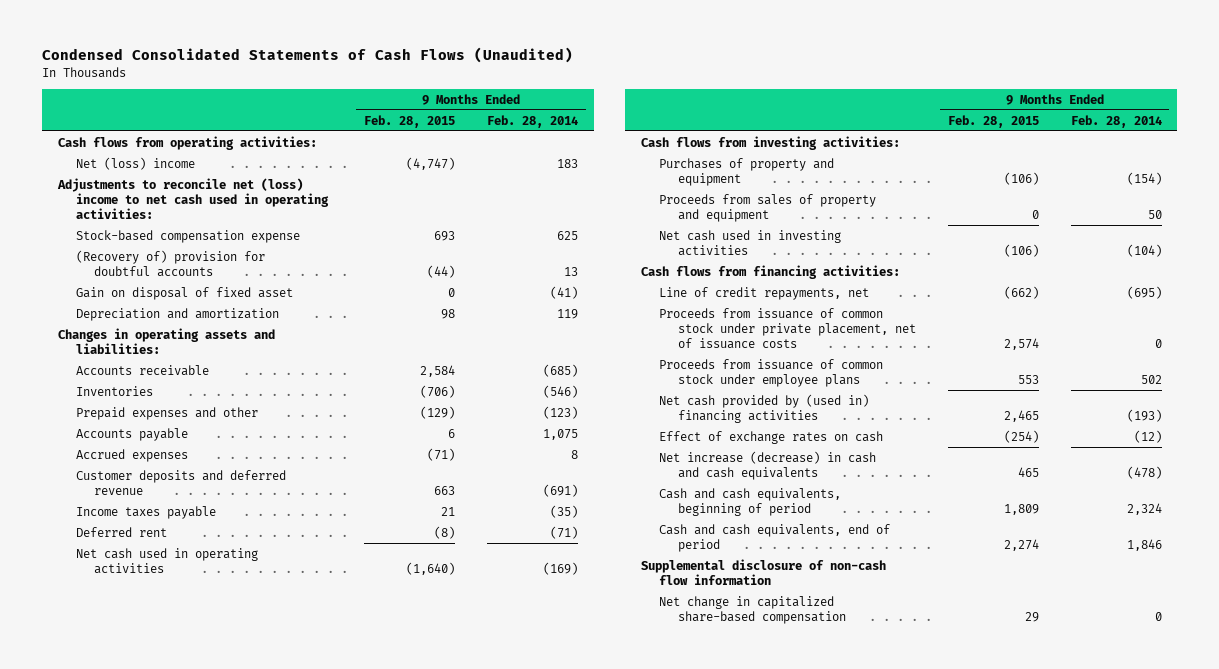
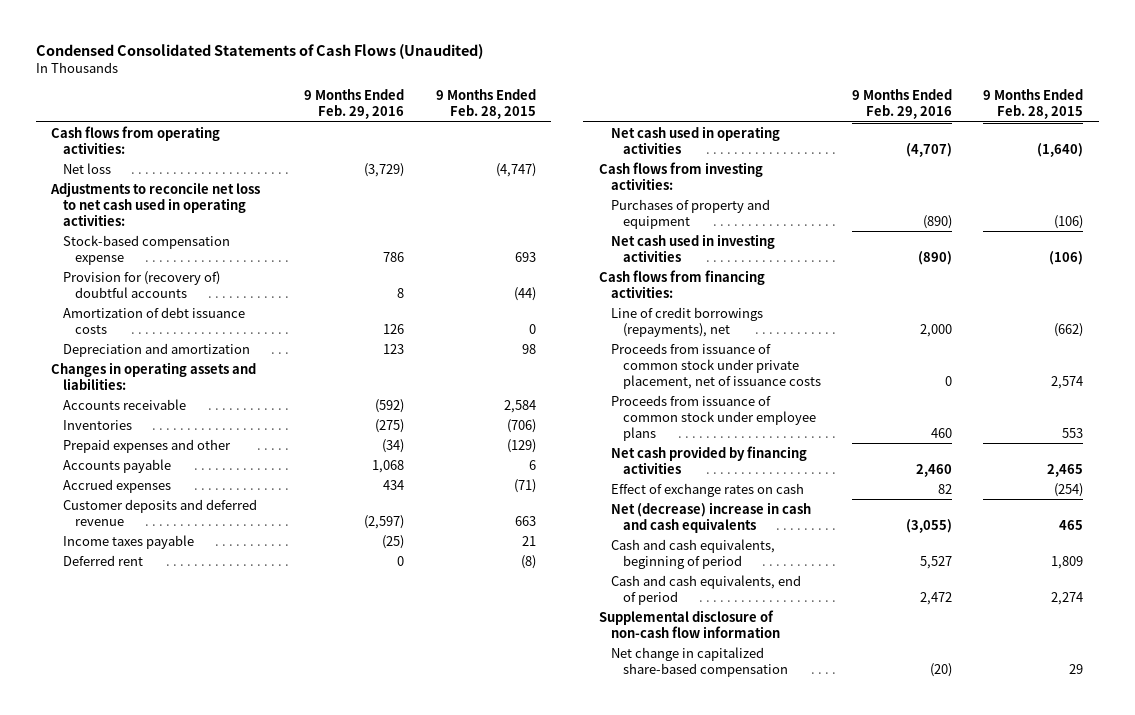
[487,114,579,128] Feb. 28, 2014 -> none
none -> [304,89,405,120] 9 Months Ended Feb. 29, 2016
[75,156,195,170] Net (loss) income -> [63,162,112,174] Net loss
[56,177,329,220] Adjustments to reconcile net (loss) income to net cash used in operating activities: -> [50,181,261,226] Adjustments to reconcile net loss to net cash used in operating activities:
[75,286,293,300] Gain on disposal of fixed asset -> none
[75,249,265,277] (Recovery of) provision for doubtful accounts -> [63,270,221,298] Provision for (recovery of) doubtful accounts
none -> [63,306,246,334] Amortization of debt issuance costs
[659,193,877,222] Proceeds from sales of property and equipment -> none
[659,286,870,300] Line of credit repayments, net -> [610,306,763,337] Line of credit borrowings (repayments), net
[659,393,870,423] Net cash provided by (used in) financing activities -> [610,445,807,474] Net cash provided by financing activities
[659,450,877,480] Net increase (decrease) in cash and cash equivalents -> [610,501,811,533] Net (decrease) increase in cash and cash equivalents

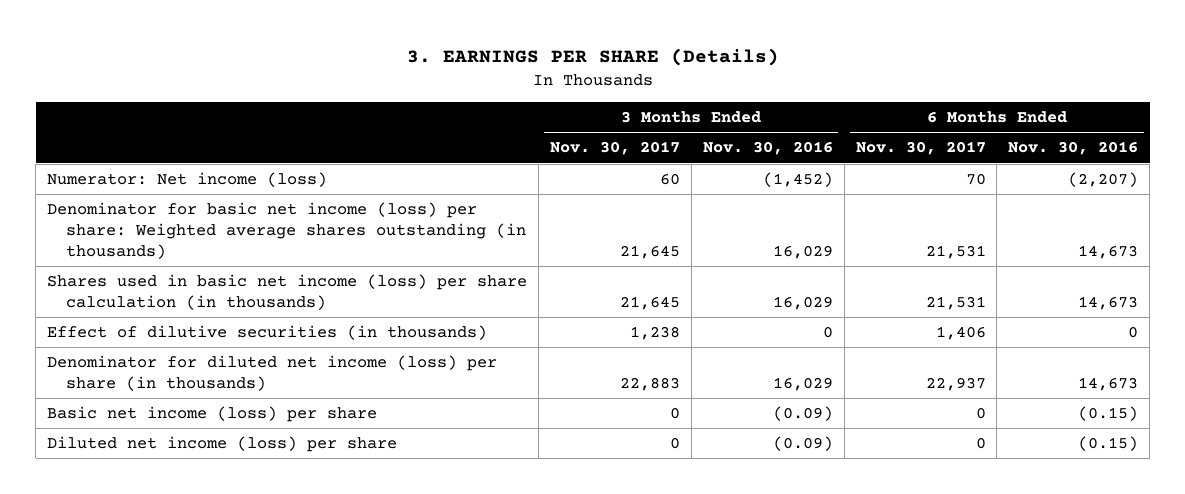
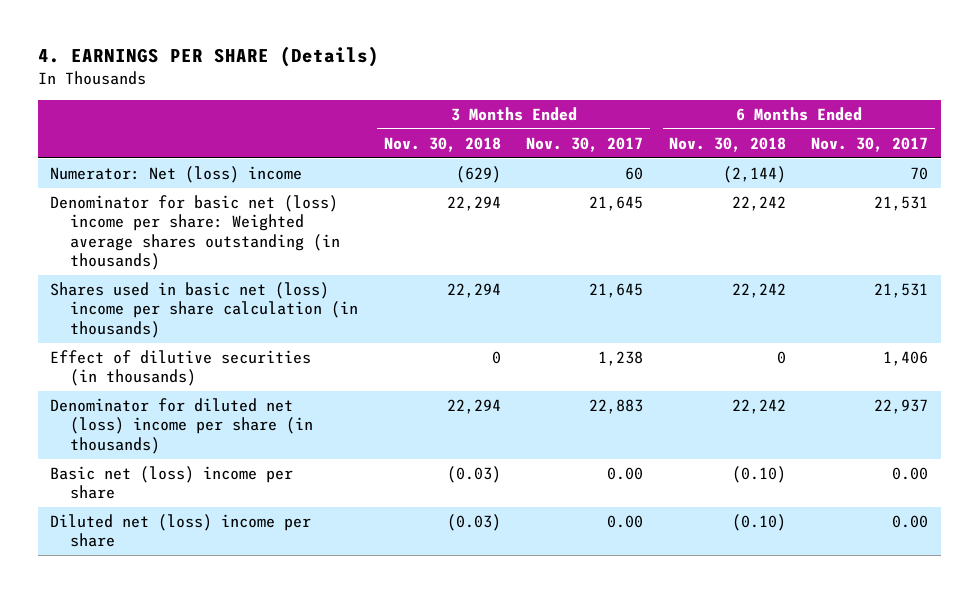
[406,47,779,66] 3. EARNINGS PER SHARE (Details) -> [37,46,379,68] 4. EARNINGS PER SHARE (Details)
[702,141,833,156] Nov. 30, 2016 -> none
[1008,141,1139,156] Nov. 30, 2016 -> none
none -> [383,137,501,153] Nov. 30, 2018
none -> [668,137,786,153] Nov. 30, 2018
[46,172,327,188] Numerator: Net income (loss) -> [50,166,303,184] Numerator: Net (loss) income
[46,202,527,260] Denominator for basic net income (loss) per share: Weighted average shares outstanding (in thousands) -> [50,195,341,271] Denominator for basic net (loss) income per share: Weighted average shares outstanding (in thousands)
[46,274,527,311] Shares used in basic net income (loss) per share calculation (in thousands) -> [50,282,359,338] Shares used in basic net (loss) income per share calculation (in thousands)
[46,355,497,392] Denominator for diluted net income (loss) per share (in thousands) -> [50,398,314,454] Denominator for diluted net (loss) income per share (in thousands)
[46,406,377,423] Basic net income (loss) per share -> [50,466,294,500] Basic net (loss) income per share
[669,407,680,420] 0 -> [607,467,644,481] 0.00
[975,407,986,420] 0 -> [892,467,929,481] 0.00
[46,436,397,453] Diluted net income (loss) per share -> [50,514,312,548] Diluted net (loss) income per share
[669,437,680,450] 0 -> [607,515,644,529] 0.00
[975,437,986,450] 0 -> [892,515,929,529] 0.00

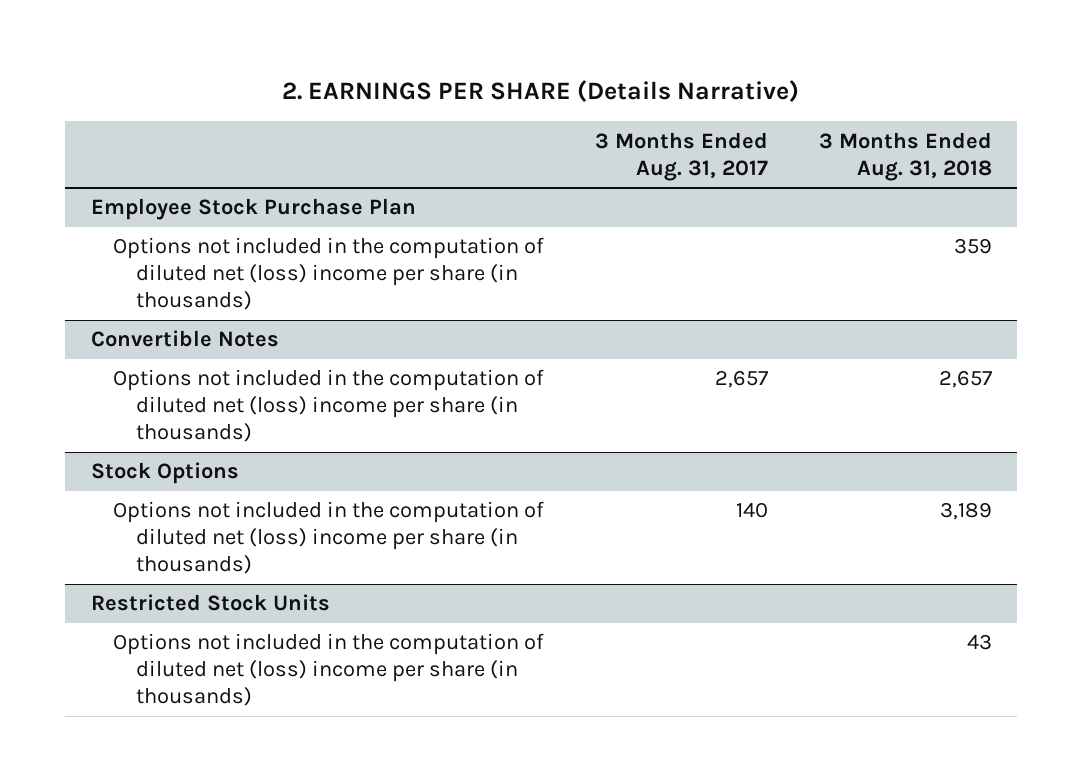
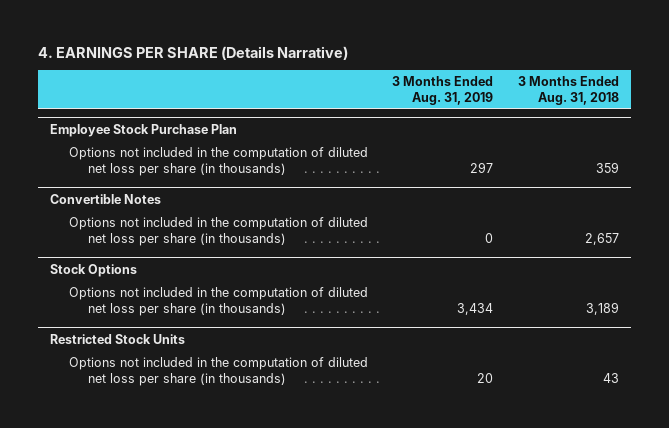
[282,80,800,103] 2. EARNINGS PER SHARE (Details Narrative) -> [38,45,349,60] 4. EARNINGS PER SHARE (Details Narrative)
[595,131,769,181] 3 Months Ended Aug. 31, 2017 -> none
none -> [392,76,494,106] 3 Months Ended Aug. 31, 2019
[113,237,545,311] Options not included in the computation of diluted net (loss) income per share (in thousands) -> [69,147,369,176] Options not included in the computation of diluted net loss per share (in thousands)
[113,369,545,443] Options not included in the computation of diluted net (loss) income per share (in thousands) -> [69,217,369,246] Options not included in the computation of diluted net loss per share (in thousands)
[113,501,545,575] Options not included in the computation of diluted net (loss) income per share (in thousands) -> [69,287,369,316] Options not included in the computation of diluted net loss per share (in thousands)
[113,633,545,707] Options not included in the computation of diluted net (loss) income per share (in thousands) -> [69,357,369,386] Options not included in the computation of diluted net loss per share (in thousands)

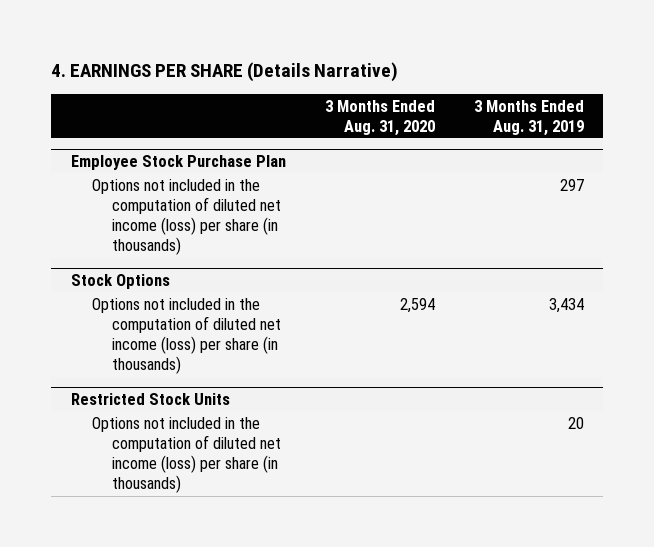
[517,76,619,106] 3 Months Ended Aug. 31, 2018 -> none
none -> [324,99,435,136] 3 Months Ended Aug. 31, 2020
[50,193,162,204] Convertible Notes -> none
[69,217,369,246] Options not included in the computation of diluted net loss per share (in thousands) -> none
[69,147,369,176] Options not included in the computation of diluted net loss per share (in thousands) -> [91,178,282,256] Options not included in the computation of diluted net income (loss) per share (in thousands)
[69,287,369,316] Options not included in the computation of diluted net loss per share (in thousands) -> [91,297,282,375] Options not included in the computation of diluted net income (loss) per share (in thousands)
[69,357,369,386] Options not included in the computation of diluted net loss per share (in thousands) -> [91,416,282,494] Options not included in the computation of diluted net income (loss) per share (in thousands)

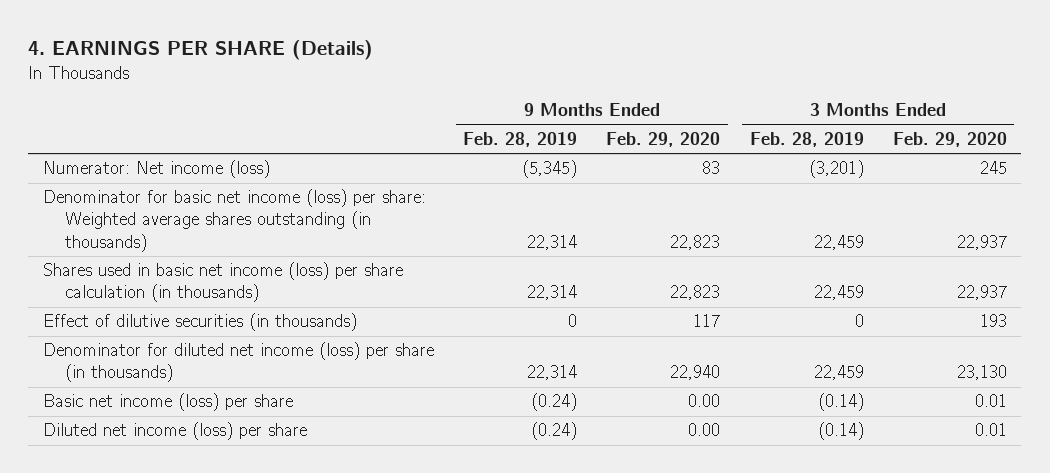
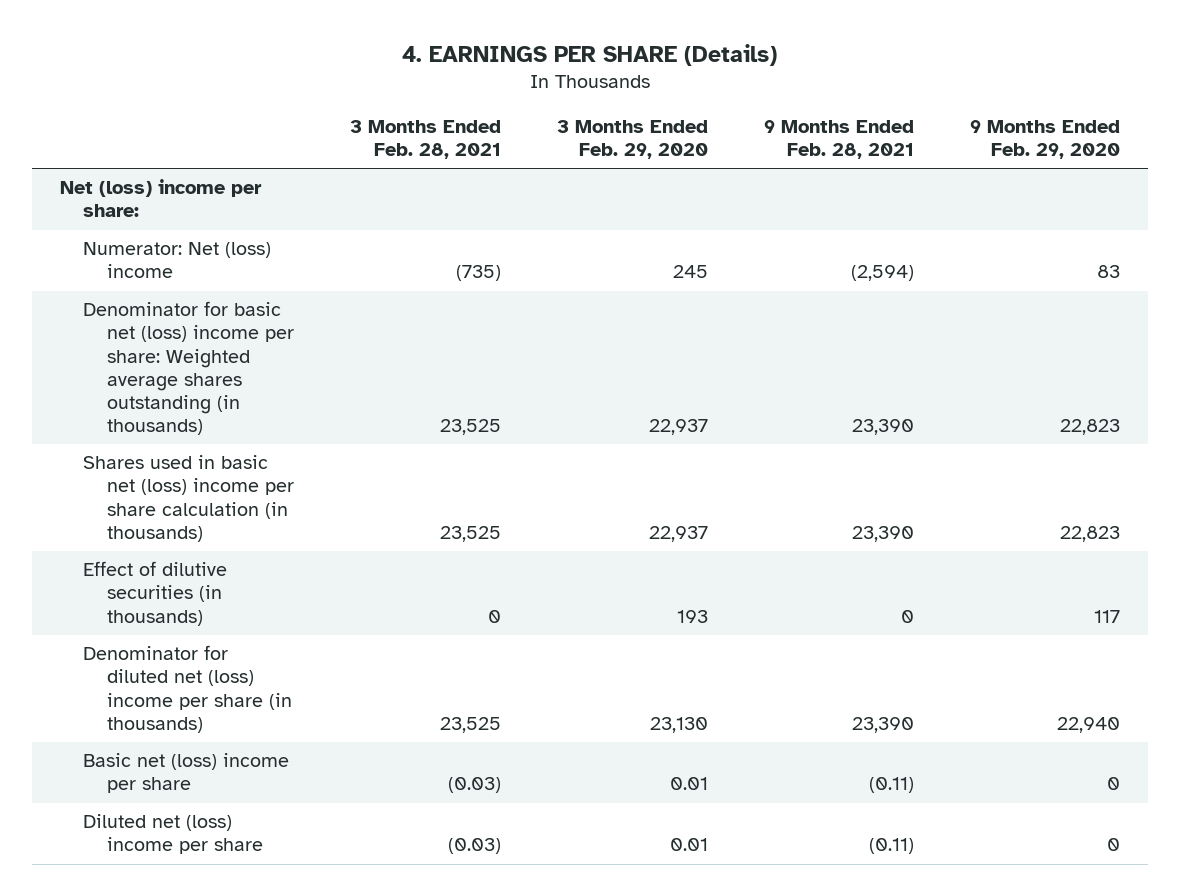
[463,131,578,147] Feb. 28, 2019 -> none
[749,131,864,147] Feb. 28, 2019 -> none
none -> [349,120,501,160] 3 Months Ended Feb. 28, 2021
none -> [764,120,915,160] 9 Months Ended Feb. 28, 2021
none -> [60,179,263,218] Net (loss) income per share:
[42,160,270,179] Numerator: Net income (loss) -> [83,242,272,279] Numerator: Net (loss) income
[42,189,426,252] Denominator for basic net income (loss) per share: Weighted average shares outstanding (in thousands) -> [83,301,294,436] Denominator for basic net (loss) income per share: Weighted average shares outstanding (in thousands)
[42,262,403,303] Shares used in basic net income (loss) per share calculation (in thousands) -> [83,455,294,542] Shares used in basic net (loss) income per share calculation (in thousands)
[42,342,434,383] Denominator for diluted net income (loss) per share (in thousands) -> [83,645,292,733] Denominator for diluted net (loss) income per share (in thousands)
[42,393,293,412] Basic net income (loss) per share -> [83,753,290,794] Basic net (loss) income per share
[688,394,721,408] 0.00 -> [1107,777,1121,791] 0
[42,422,307,441] Diluted net income (loss) per share -> [83,814,263,855] Diluted net (loss) income per share
[688,423,721,437] 0.00 -> [1107,838,1121,852] 0

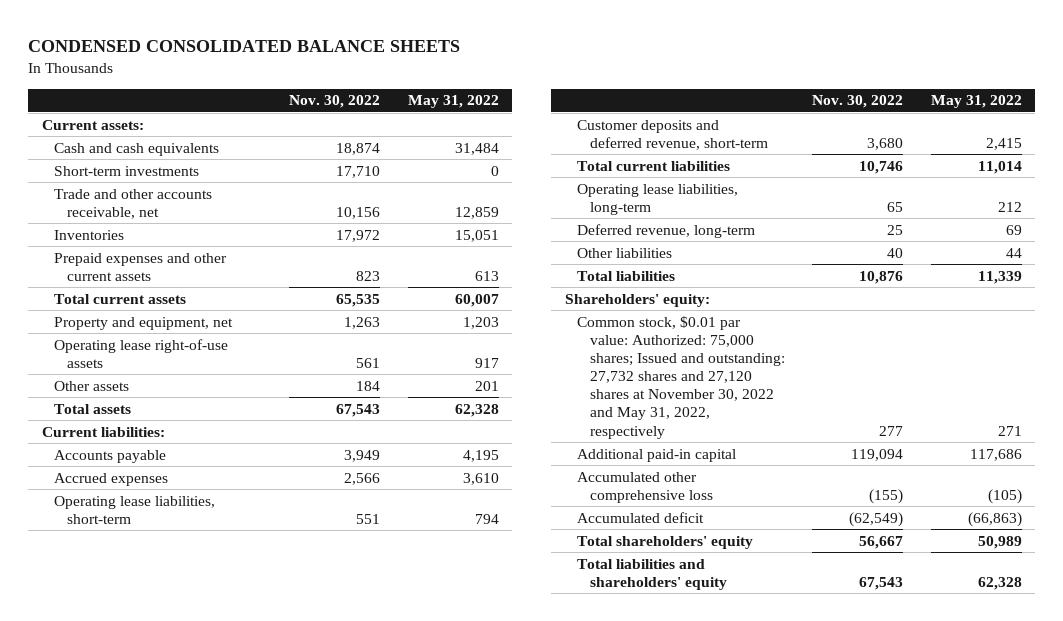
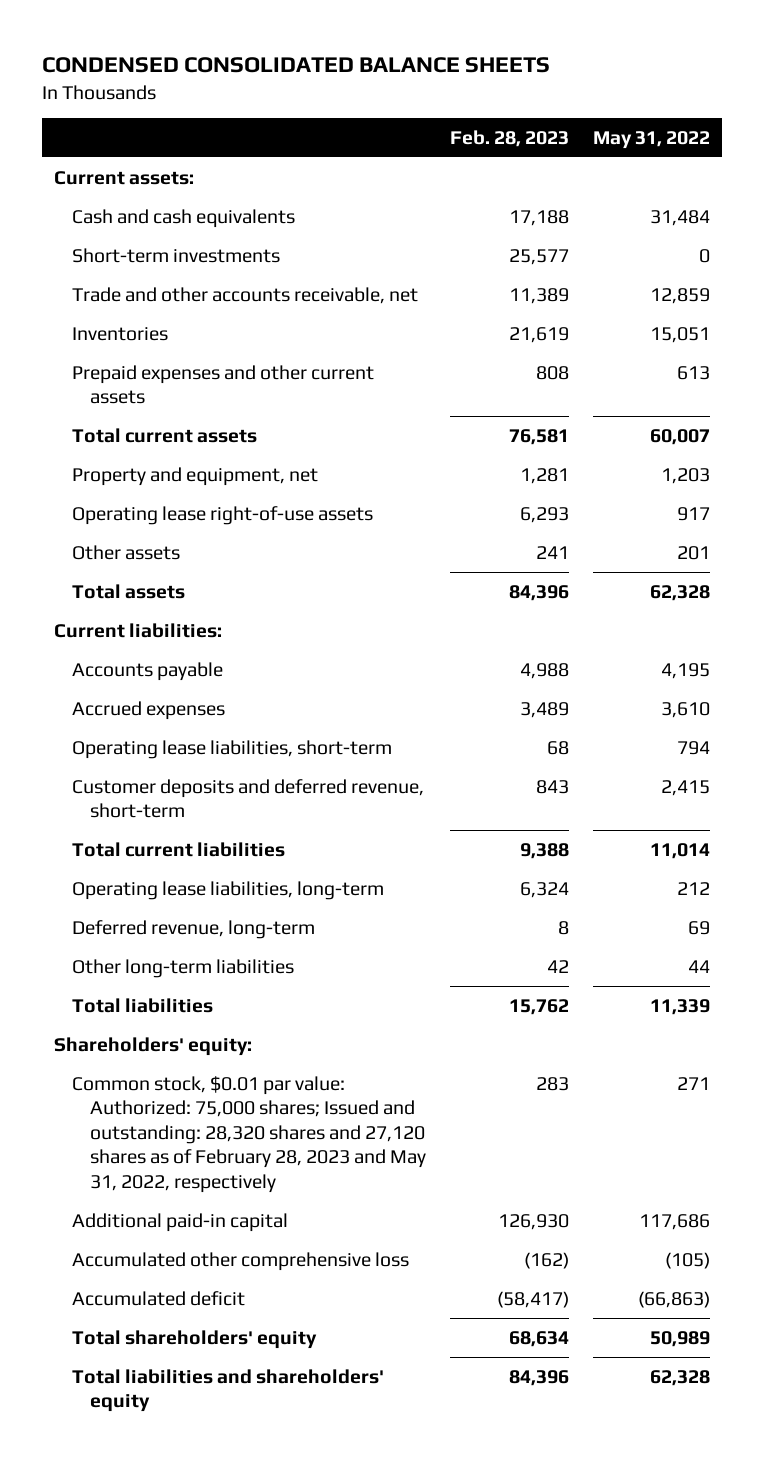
[289,95,381,109] Nov. 30, 2022 -> none
none -> [449,129,569,147] Feb. 28, 2023
[577,247,673,258] Other liabilities -> [71,958,294,978] Other long-term liabilities
[577,315,786,439] Common stock, $0.01 par value: Authorized: 75,000 shares; Issued and outstanding: 27,732 shares and 27,120 shares at November 30, 2022 and May 31, 2022, respectively -> [71,1075,426,1193] Common stock, $0.01 par value: Authorized: 75,000 shares; Issued and outstanding: 28,320 shares and 27,120 shares as of February 28, 2023 and May 31, 2022, respectively

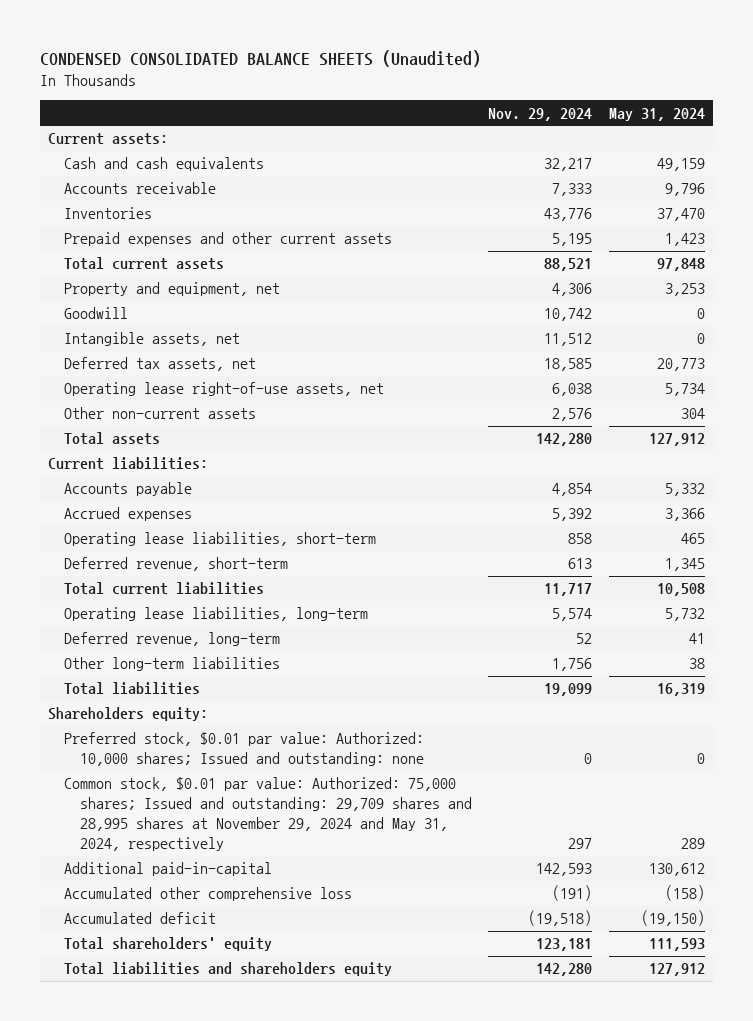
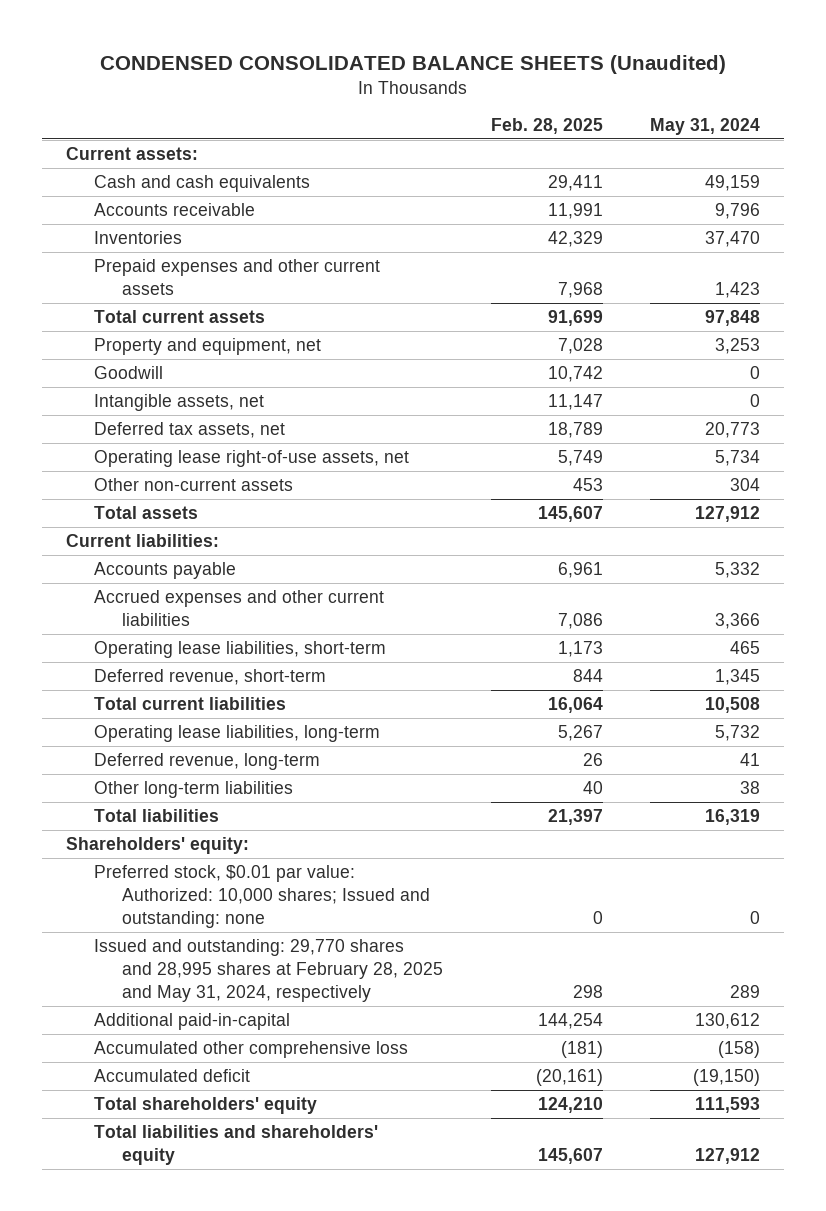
[488,107,593,121] Nov. 29, 2024 -> none
none -> [490,118,603,135] Feb. 28, 2025
[64,507,193,522] Accrued expenses -> [94,589,385,626] Accrued expenses and other current liabilities
[48,707,209,722] Shareholders equity: -> [65,836,249,854] Shareholders' equity:
[64,777,472,852] Common stock, $0.01 par value: Authorized: 75,000 shares; Issued and outstanding: 29,709 shares and 28,995 shares at November 29, 2024 and May 31, 2024, respectively -> [94,938,444,1002] Issued and outstanding: 29,770 shares and 28,995 shares at February 28, 2025 and May 31, 2024, respectively
[64,962,393,977] Total liabilities and shareholders equity -> [94,1124,379,1165] Total liabilities and shareholders' equity

